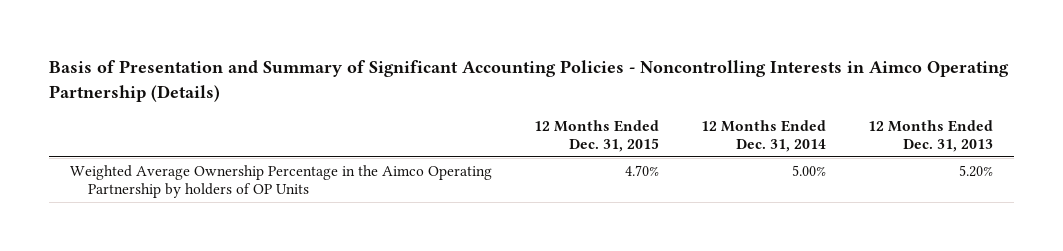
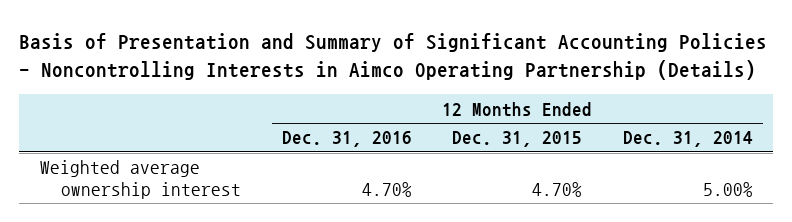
[867,119,993,153] 12 Months Ended Dec. 31, 2013 -> none
none -> [281,131,412,148] Dec. 31, 2016
[69,164,492,199] Weighted Average Ownership Percentage in the Aimco Operating Partnership by holders of OP Units -> [39,160,242,199] Weighted average ownership interest

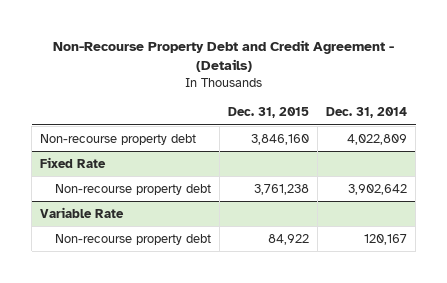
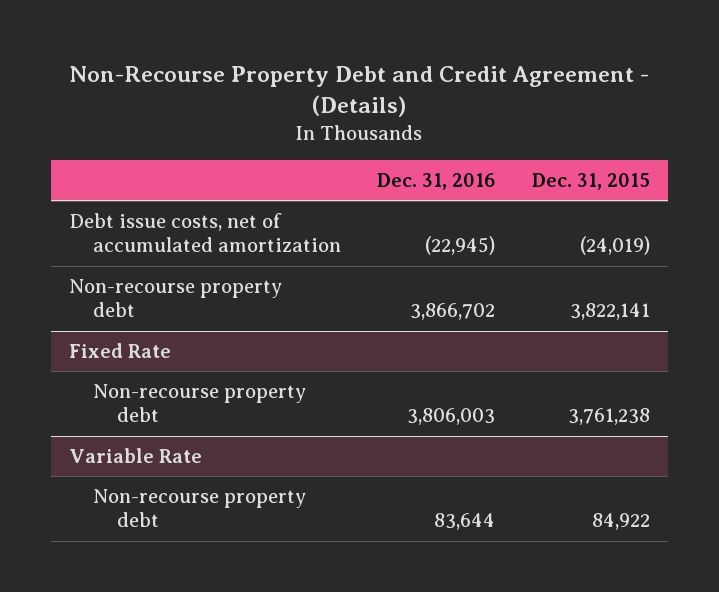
[326,107,408,119] Dec. 31, 2014 -> none
none -> [377,173,496,191] Dec. 31, 2016
none -> [69,212,342,253] Debt issue costs, net of accumulated amortization
[251,133,310,145] 3,846,160 -> [569,303,650,321] 3,822,141

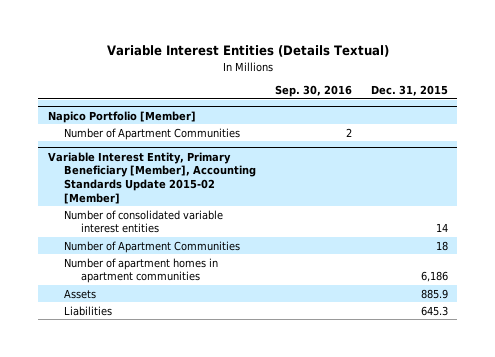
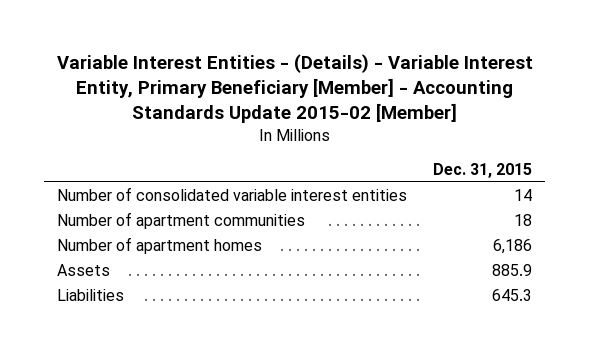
[106,45,389,58] Variable Interest Entities (Details Textual) -> [56,54,533,124] Variable Interest Entities - (Details) - Variable Interest Entity, Primary Beneficiary [Member] - Accounting Standards Update 2015-02 [Member]
[274,85,352,98] Sep. 30, 2016 -> none
[47,110,196,123] Napico Portfolio [Member] -> none
[64,127,241,140] Number of Apartment Communities -> none
[47,151,257,205] Variable Interest Entity, Primary Beneficiary [Member], Accounting Standards Update 2015-02 [Member] -> none
[64,240,241,253] Number of Apartment Communities -> [57,211,306,229] Number of apartment communities
[64,257,219,284] Number of apartment homes in apartment communities -> [57,236,263,254] Number of apartment homes

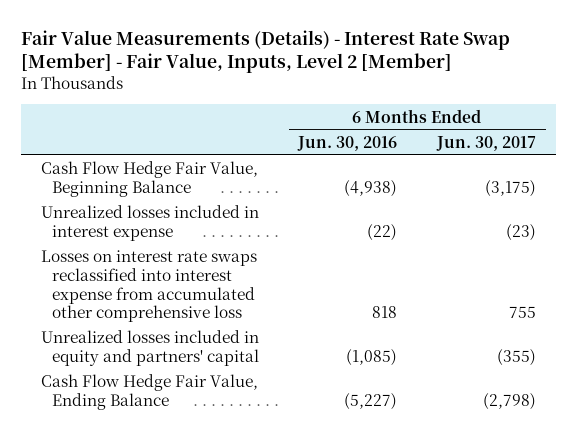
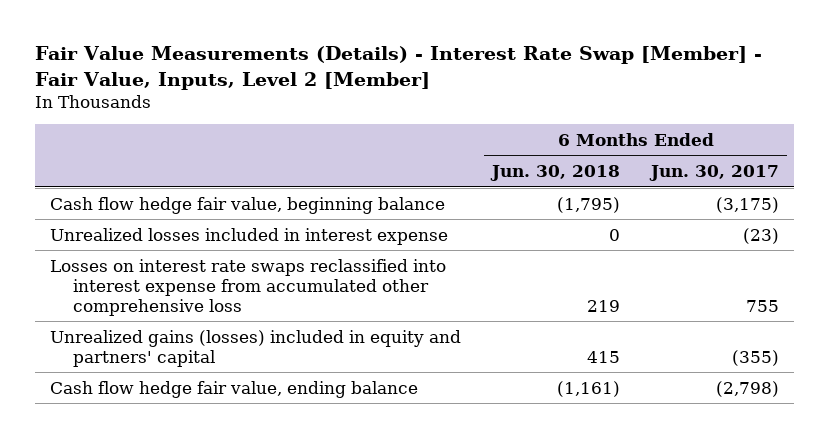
[297,135,398,151] Jun. 30, 2016 -> none
none -> [490,165,621,182] Jun. 30, 2018
[40,161,258,197] Cash Flow Hedge Fair Value, Beginning Balance -> [50,196,446,214] Cash flow hedge fair value, beginning balance
[40,330,259,366] Unrealized losses included in equity and partners' capital -> [50,329,462,367] Unrealized gains (losses) included in equity and partners' capital
[40,374,258,410] Cash Flow Hedge Fair Value, Ending Balance -> [50,380,419,398] Cash flow hedge fair value, ending balance

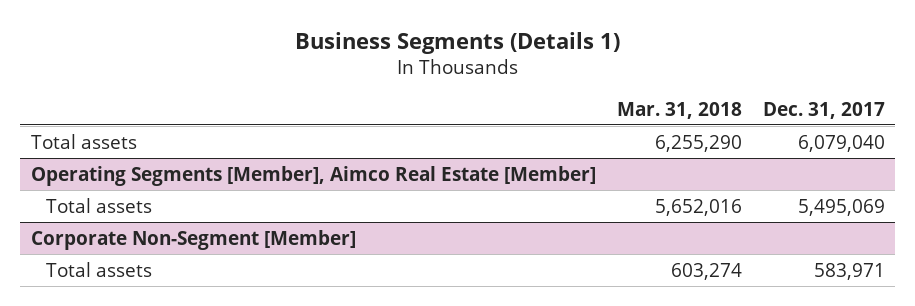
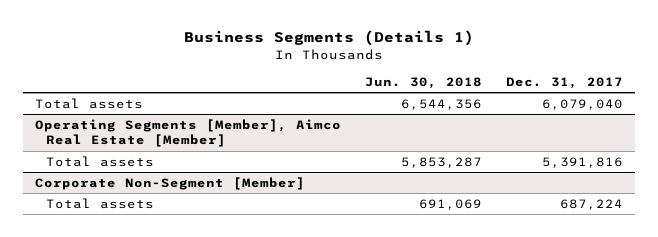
[616,101,742,119] Mar. 31, 2018 -> none
none -> [365,76,483,89] Jun. 30, 2018
[797,198,885,216] 5,495,069 -> [542,156,624,168] 5,391,816
[813,262,885,280] 583,971 -> [560,198,624,210] 687,224

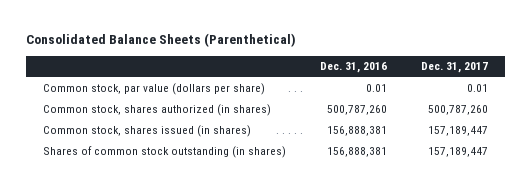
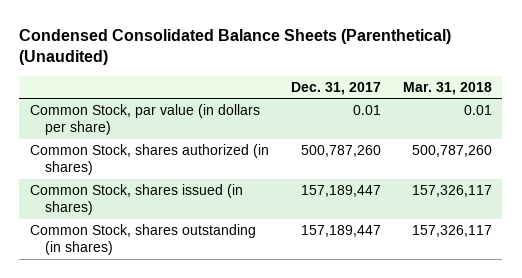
[26,33,297,48] Consolidated Balance Sheets (Parenthetical) -> [19,28,452,65] Condensed Consolidated Balance Sheets (Parenthetical) (Unaudited)
[320,62,388,74] Dec. 31, 2016 -> none
none -> [402,81,492,95] Mar. 31, 2018
[43,83,266,96] Common stock, par value (dollars per share) -> [30,104,261,135] Common Stock, par value (in dollars per share)
[43,104,272,117] Common stock, shares authorized (in shares) -> [30,144,270,175] Common Stock, shares authorized (in shares)
[43,125,252,138] Common stock, shares issued (in shares) -> [30,184,244,215] Common Stock, shares issued (in shares)
[43,146,287,159] Shares of common stock outstanding (in shares) -> [30,224,257,255] Common Stock, shares outstanding (in shares)

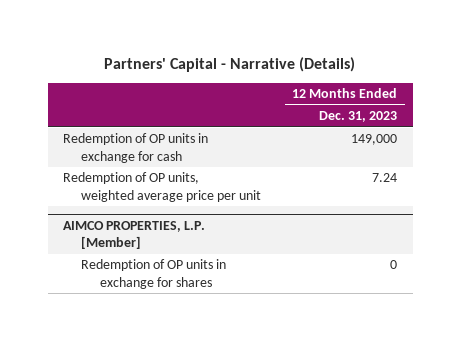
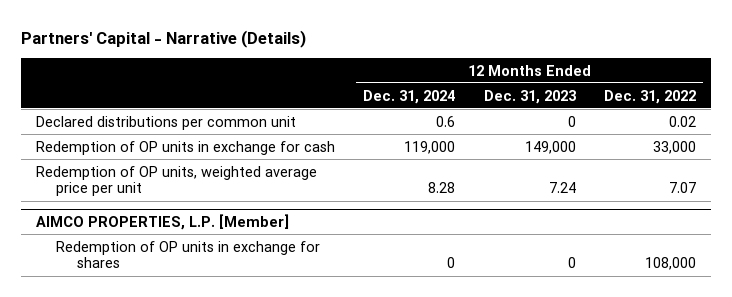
none -> [363,89,456,104] Dec. 31, 2024
none -> [604,89,697,104] Dec. 31, 2022
none -> [35,115,296,130] Declared distributions per common unit

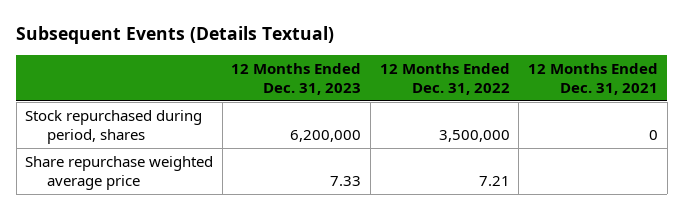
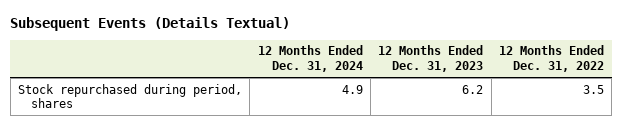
[528,62,659,95] 12 Months Ended Dec. 31, 2021 -> none
none -> [257,45,363,72] 12 Months Ended Dec. 31, 2024
[25,155,214,191] Share repurchase weighted average price -> none
[290,130,362,143] 6,200,000 -> [462,84,484,94] 6.2
[438,130,510,143] 3,500,000 -> [582,84,604,94] 3.5

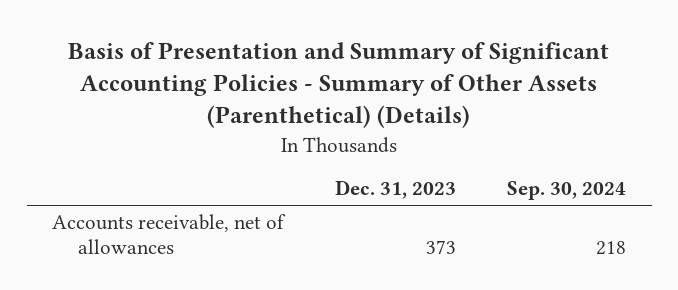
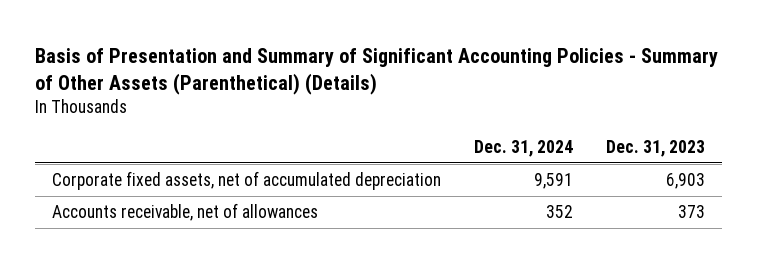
[507,181,627,201] Sep. 30, 2024 -> none
none -> [474,139,574,157] Dec. 31, 2024
none -> [52,171,442,191] Corporate fixed assets, net of accumulated depreciation

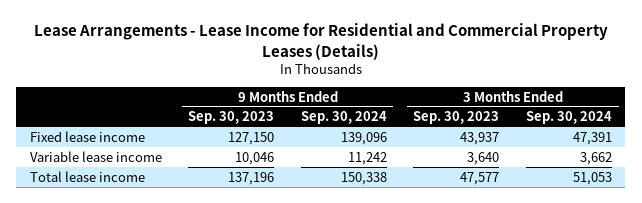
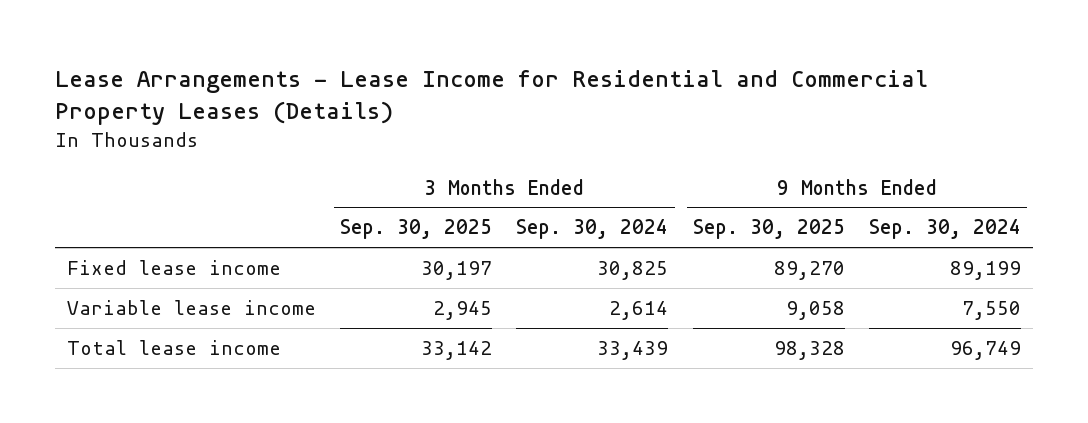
[188,111,275,125] Sep. 30, 2023 -> none
[413,111,500,125] Sep. 30, 2023 -> none
none -> [340,219,493,240] Sep. 30, 2025
none -> [692,219,845,240] Sep. 30, 2025
[340,131,387,145] 139,096 -> [949,260,1021,280] 89,199
[573,131,613,145] 47,391 -> [597,260,669,280] 30,825
[347,151,387,165] 11,242 -> [961,300,1021,320] 7,550
[580,151,613,165] 3,662 -> [609,300,669,320] 2,614
[340,171,387,185] 150,338 -> [949,340,1021,360] 96,749
[573,171,613,185] 51,053 -> [597,340,669,360] 33,439

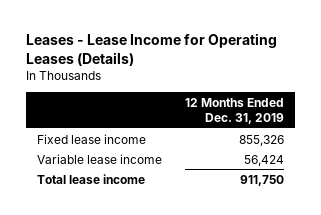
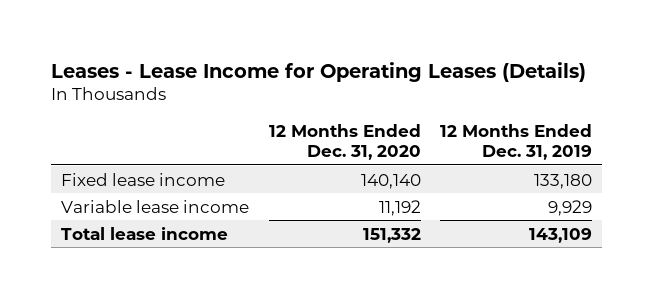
none -> [268,123,421,161] 12 Months Ended Dec. 31, 2020
[238,134,284,146] 855,326 -> [534,173,593,189] 133,180
[243,154,284,166] 56,424 -> [548,199,593,216] 9,929
[239,174,284,186] 911,750 -> [529,227,593,243] 143,109

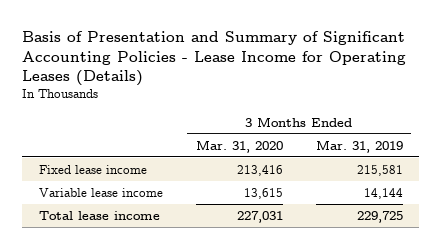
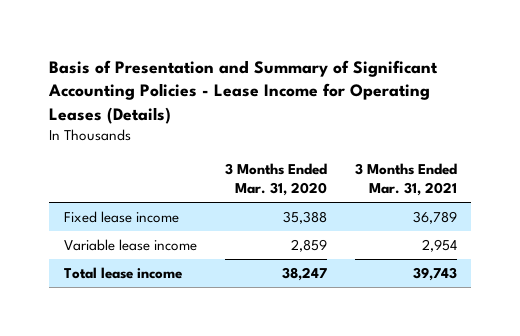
[315,139,403,153] Mar. 31, 2019 -> none
none -> [354,163,457,197] 3 Months Ended Mar. 31, 2021
[236,164,283,176] 213,416 -> [282,211,327,225] 35,388
[243,187,283,199] 13,615 -> [290,239,327,253] 2,859
[236,210,283,223] 227,031 -> [281,267,327,282] 38,247

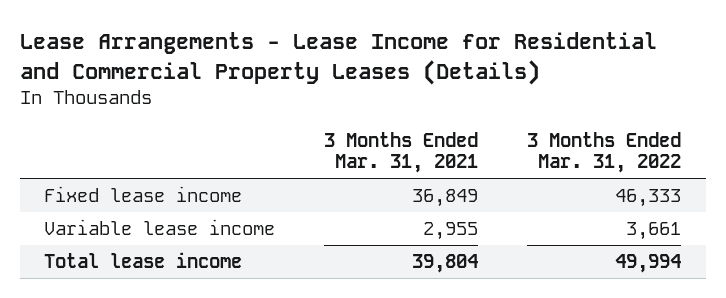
[48,59,439,124] Basis of Presentation and Summary of Significant Accounting Policies - Lease Income for Operating Leases (Details) -> [19,32,657,85] Lease Arrangements - Lease Income for Residential and Commercial Property Leases (Details)
[224,163,327,197] 3 Months Ended Mar. 31, 2020 -> none
none -> [527,131,682,174] 3 Months Ended Mar. 31, 2022
[412,211,457,225] 36,789 -> [412,189,479,208] 36,849
[421,239,457,253] 2,954 -> [423,222,479,241] 2,955
[412,267,457,282] 39,743 -> [412,254,479,274] 39,804

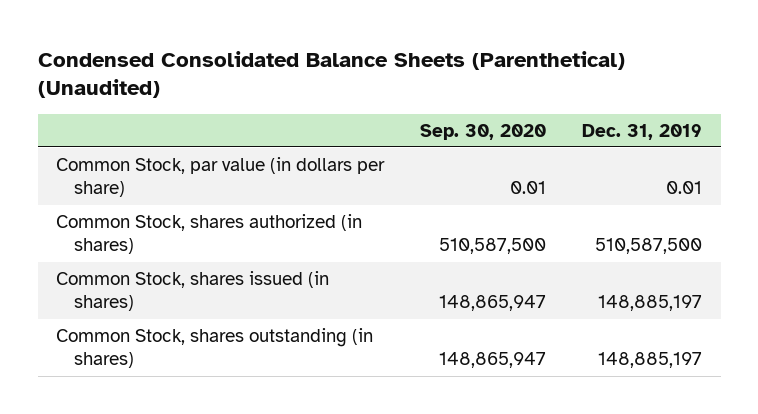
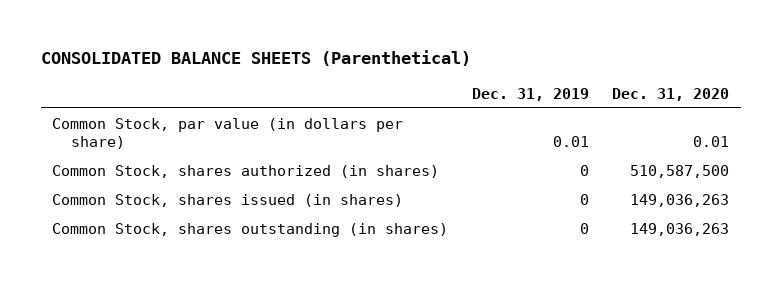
[37,50,625,99] Condensed Consolidated Balance Sheets (Parenthetical) (Unaudited) -> [40,49,471,66] CONSOLIDATED BALANCE SHEETS (Parenthetical)
[420,123,547,140] Sep. 30, 2020 -> none
none -> [612,87,730,101] Dec. 31, 2020
[595,238,703,255] 510,587,500 -> [579,164,589,176] 0
[598,295,703,312] 148,885,197 -> [579,193,589,205] 0
[598,352,703,369] 148,885,197 -> [579,222,589,234] 0

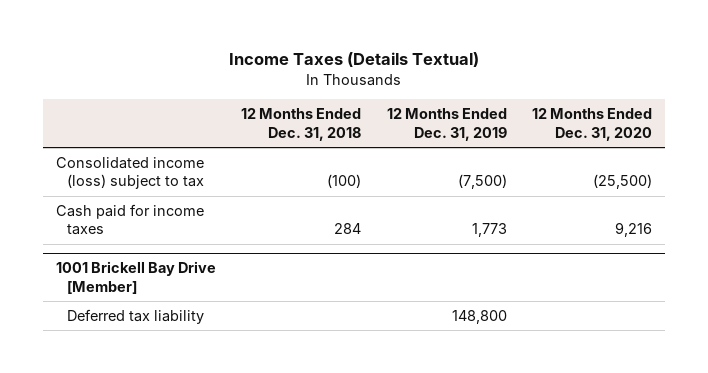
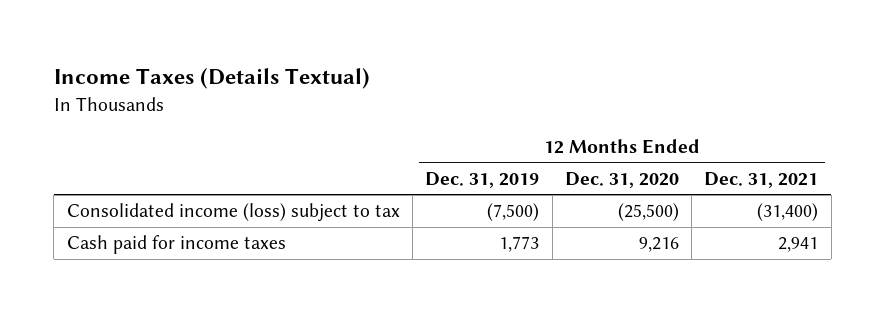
[241,108,362,141] 12 Months Ended Dec. 31, 2018 -> none
none -> [704,171,819,188] Dec. 31, 2021
[55,261,216,294] 1001 Brickell Bay Drive [Member] -> none
[66,308,204,324] Deferred tax liability -> none

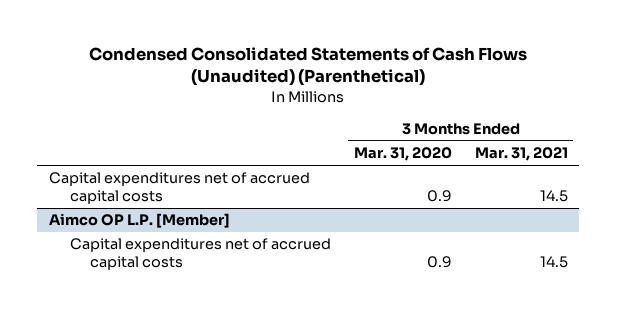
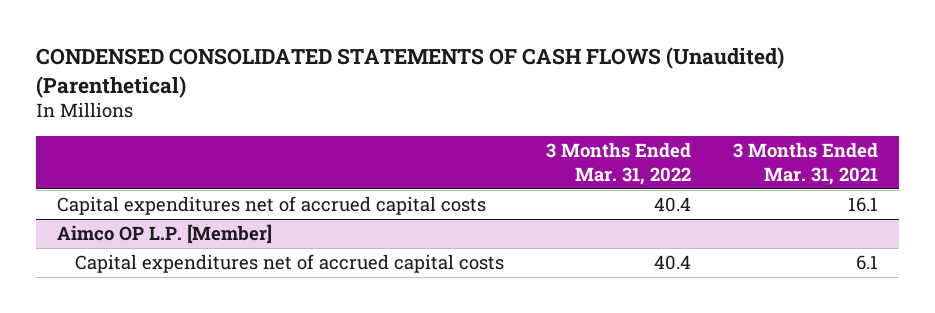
[89,46,528,87] Condensed Consolidated Statements of Cash Flows (Unaudited) (Parenthetical) -> [35,47,784,98] CONDENSED CONSOLIDATED STATEMENTS OF CASH FLOWS (Unaudited) (Parenthetical)
[353,147,452,162] Mar. 31, 2020 -> none
none -> [546,141,692,185] 3 Months Ended Mar. 31, 2022
[539,190,568,203] 14.5 -> [848,197,879,213] 16.1
[539,256,568,269] 14.5 -> [856,255,879,271] 6.1

